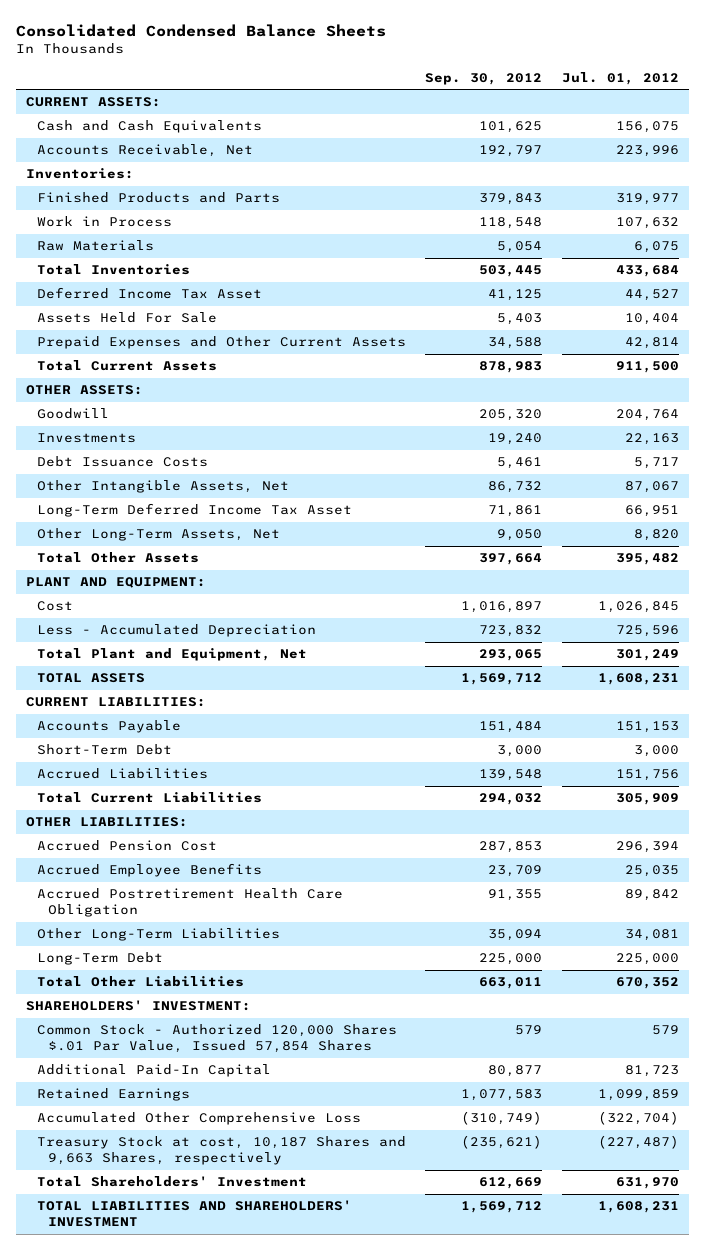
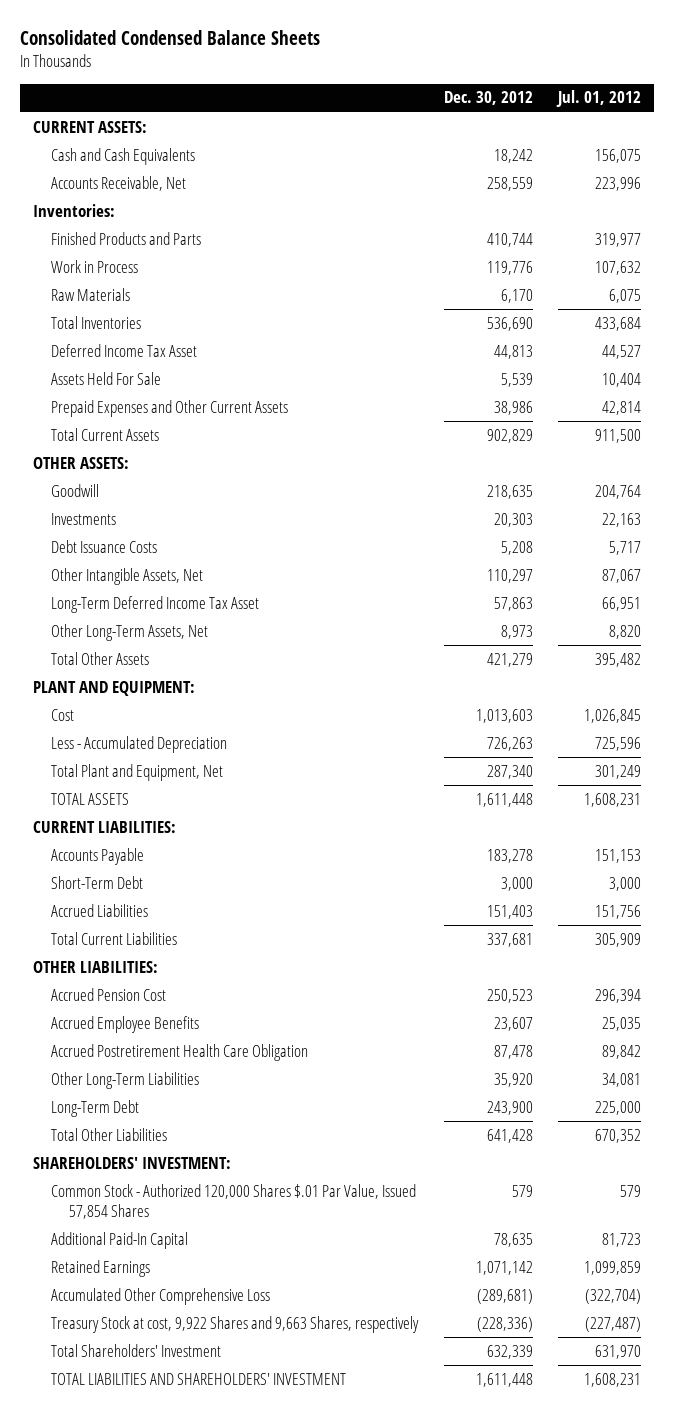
[425,72,543,85] Sep. 30, 2012 -> none
none -> [443,91,533,106] Dec. 30, 2012
[36,1136,406,1166] Treasury Stock at cost, 10,187 Shares and 9,663 Shares, respectively -> [50,1315,419,1333] Treasury Stock at cost, 9,922 Shares and 9,663 Shares, respectively

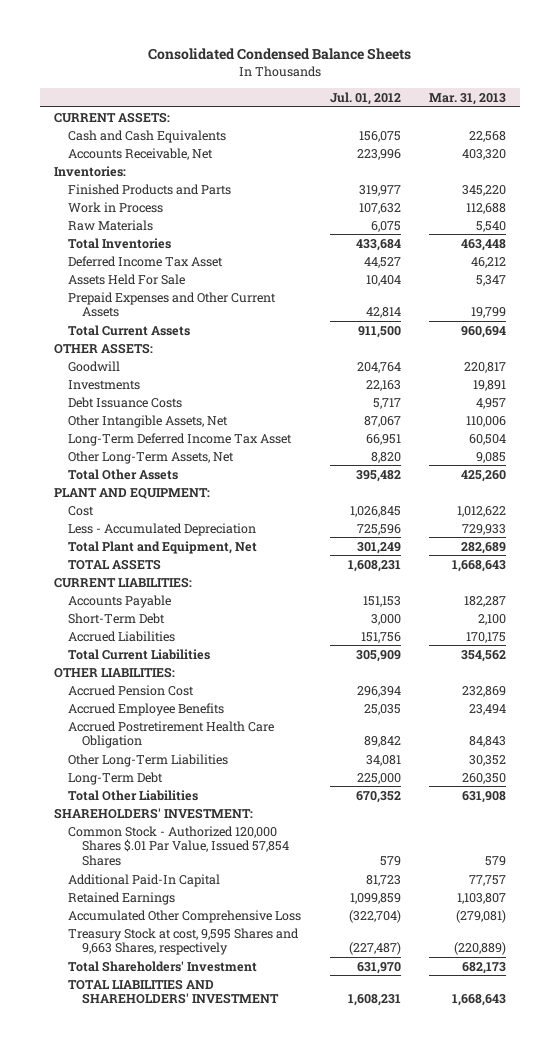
[443,91,533,106] Dec. 30, 2012 -> none
none -> [428,92,506,105] Mar. 31, 2013
[50,1315,419,1333] Treasury Stock at cost, 9,922 Shares and 9,663 Shares, respectively -> [68,927,300,956] Treasury Stock at cost, 9,595 Shares and 9,663 Shares, respectively

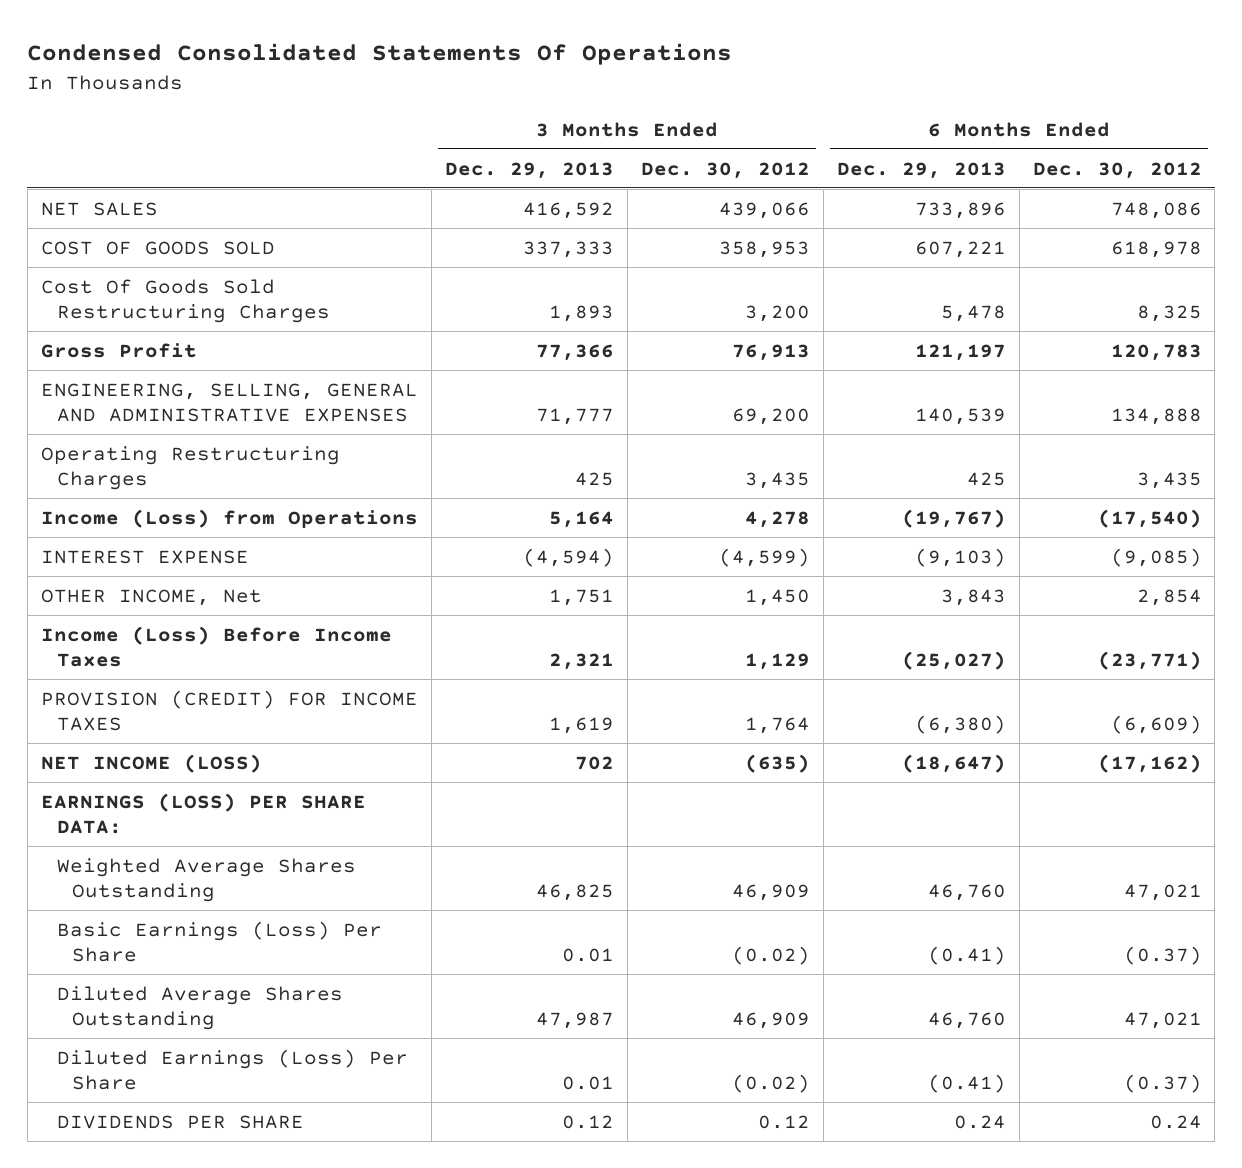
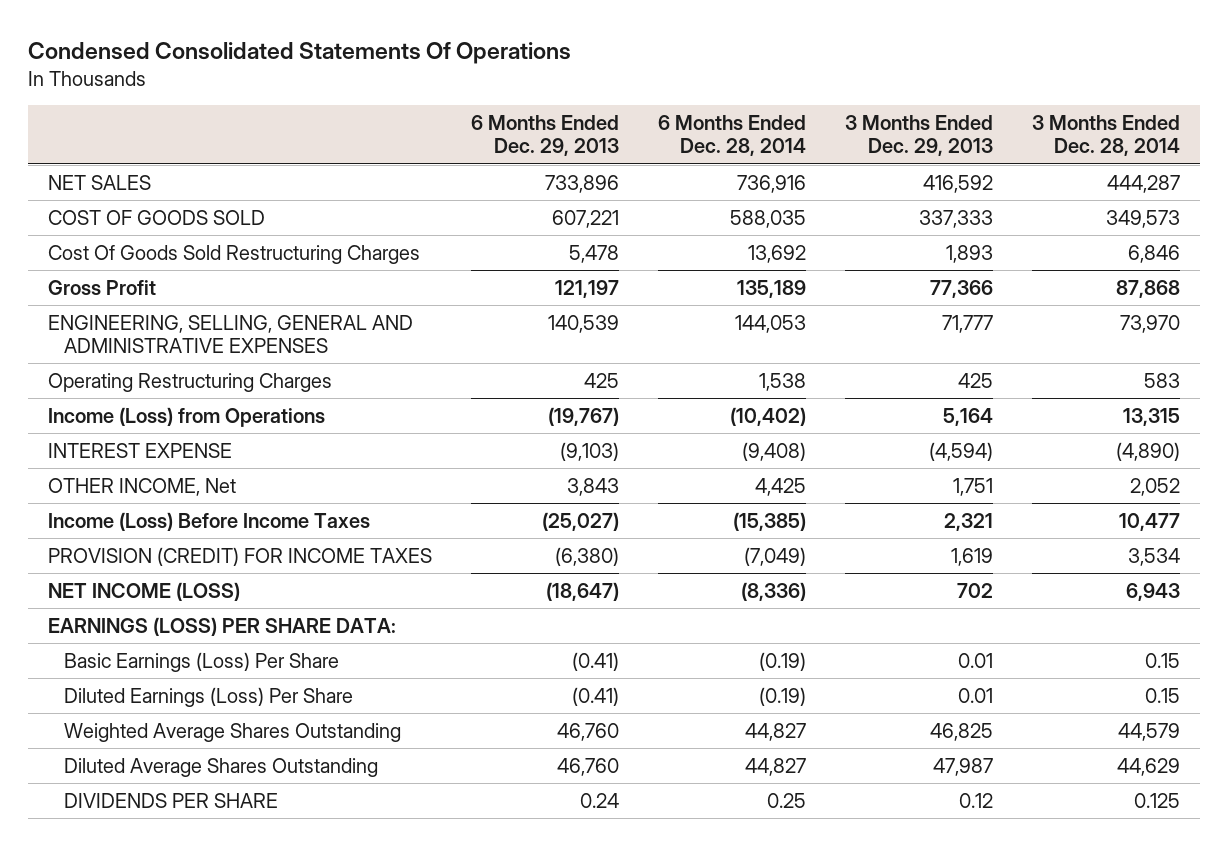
[640,161,810,179] Dec. 30, 2012 -> none
[1032,161,1202,179] Dec. 30, 2012 -> none
none -> [657,115,806,157] 6 Months Ended Dec. 28, 2014
none -> [1032,115,1181,157] 3 Months Ended Dec. 28, 2014
[56,857,356,903] Weighted Average Shares Outstanding -> [64,722,402,742] Weighted Average Shares Outstanding
[56,985,343,1031] Diluted Average Shares Outstanding -> [64,757,379,777] Diluted Average Shares Outstanding

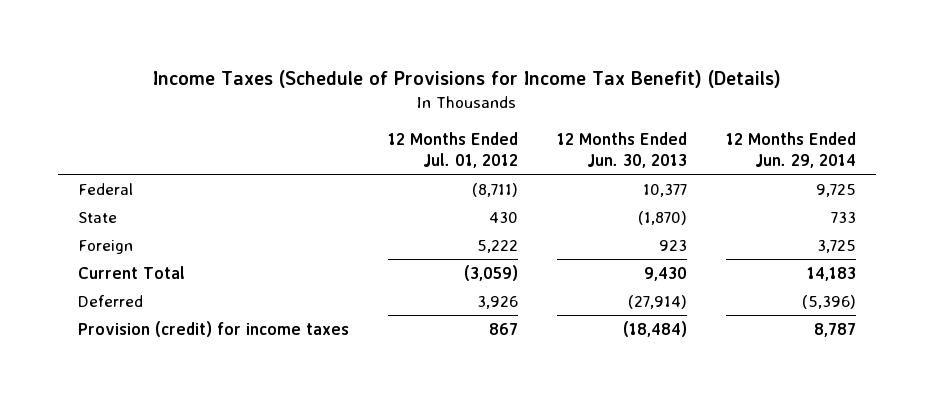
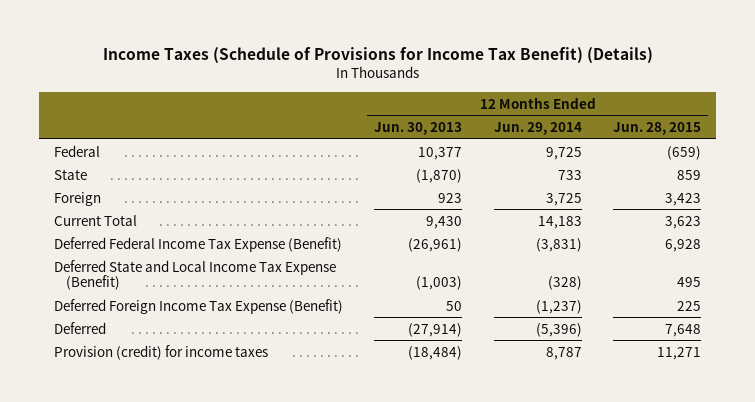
[388,131,519,169] 12 Months Ended Jul. 01, 2012 -> none
none -> [612,122,701,136] Jun. 28, 2015
none -> [54,236,343,252] Deferred Federal Income Tax Expense (Benefit)
none -> [54,259,337,291] Deferred State and Local Income Tax Expense (Benefit)
none -> [54,298,344,314] Deferred Foreign Income Tax Expense (Benefit)

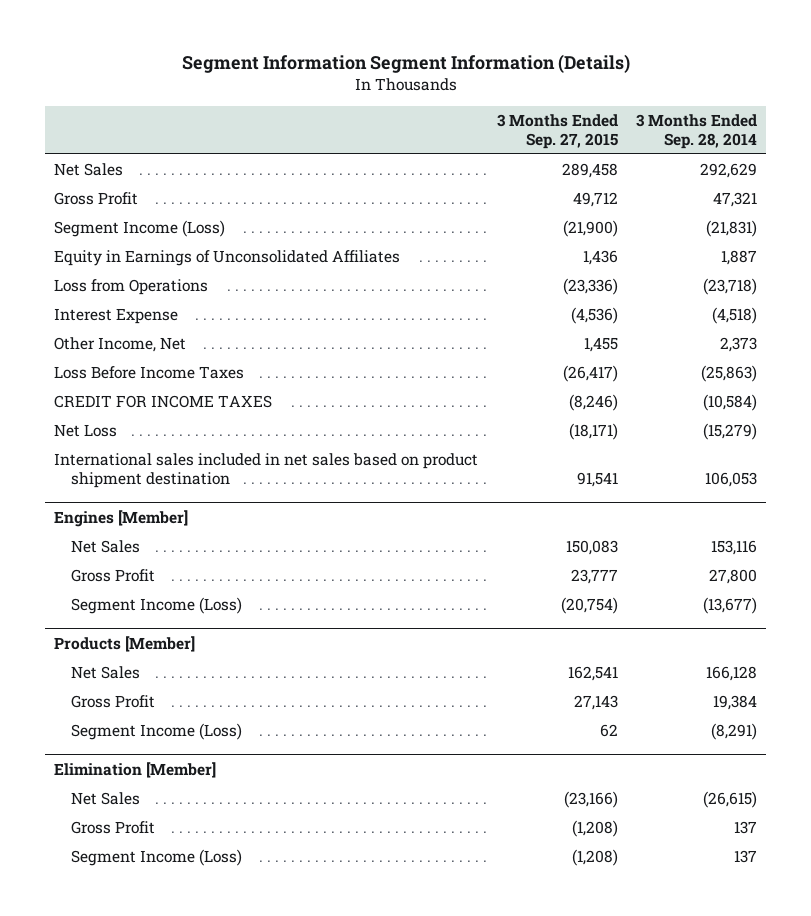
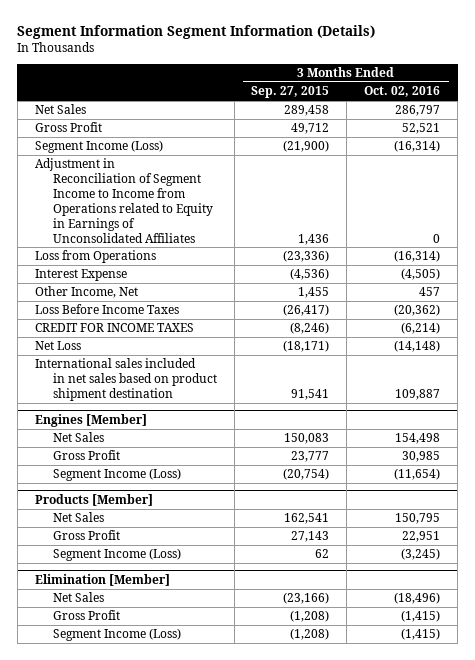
[635,113,757,149] 3 Months Ended Sep. 28, 2014 -> none
none -> [364,86,441,98] Oct. 02, 2016
[54,250,401,267] Equity in Earnings of Unconsolidated Affiliates -> [34,158,213,243] Adjustment in Reconciliation of Segment Income to Income from Operations related to Equity in Earnings of Unconsolidated Affiliates

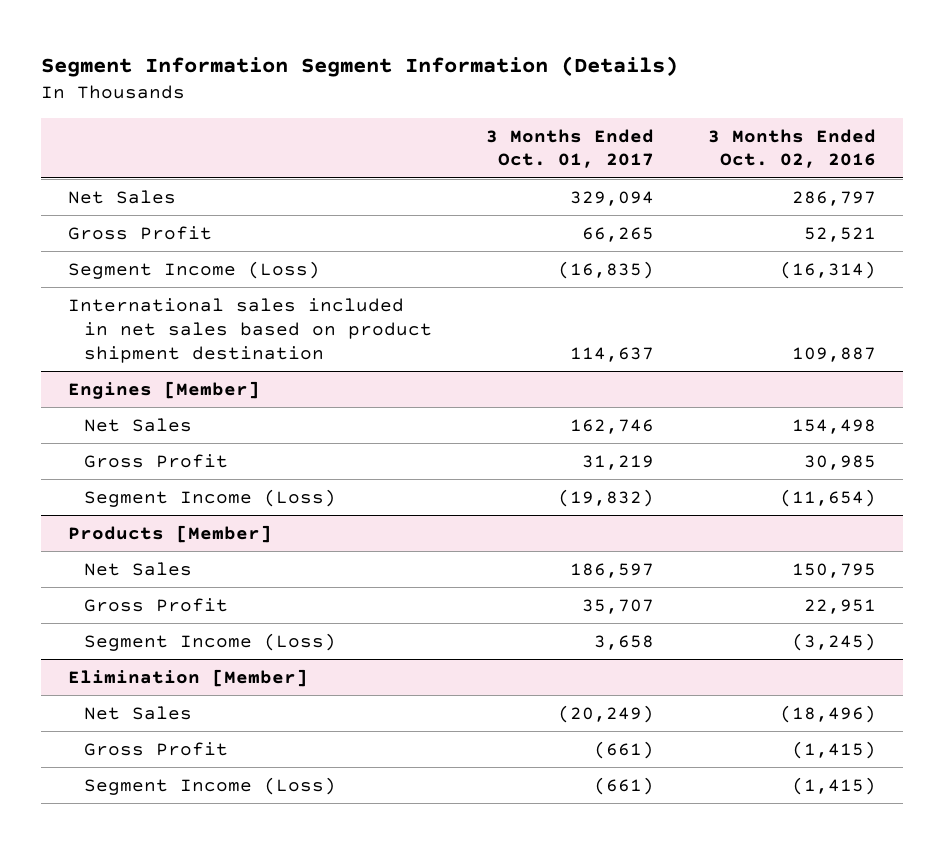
[251,86,330,99] Sep. 27, 2015 -> none
none -> [486,128,655,169] 3 Months Ended Oct. 01, 2017
[34,158,213,243] Adjustment in Reconciliation of Segment Income to Income from Operations related to Equity in Earnings of Unconsolidated Affiliates -> none
[34,250,156,264] Loss from Operations -> none
[34,269,127,282] Interest Expense -> none
[34,286,138,299] Other Income, Net -> none
[34,304,179,315] Loss Before Income Taxes -> none
[34,323,194,333] CREDIT FOR INCOME TAXES -> none
[34,341,81,351] Net Loss -> none

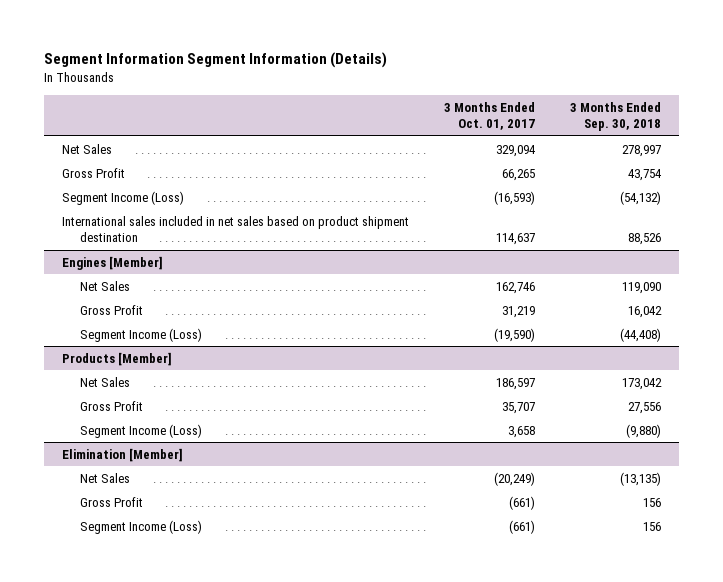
[707,128,876,169] 3 Months Ended Oct. 02, 2016 -> none
none -> [570,101,662,132] 3 Months Ended Sep. 30, 2018
[558,261,655,280] (16,835) -> [493,190,535,205] (16,593)
[558,489,655,508] (19,832) -> [493,327,535,342] (19,590)

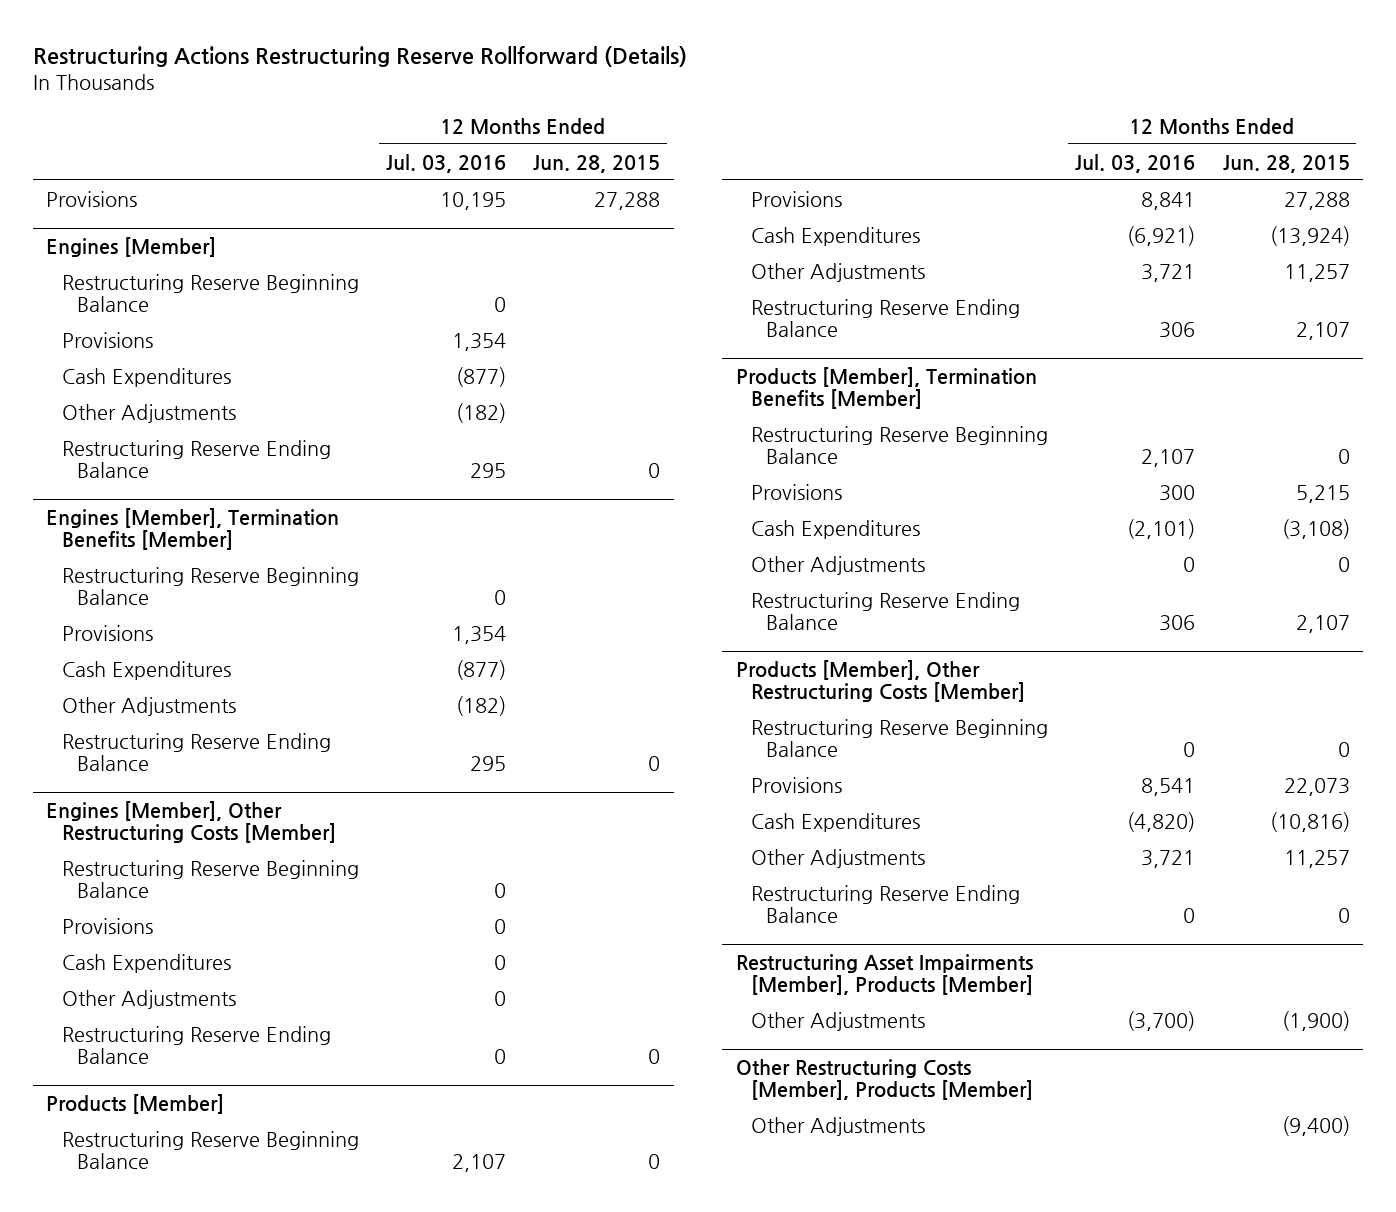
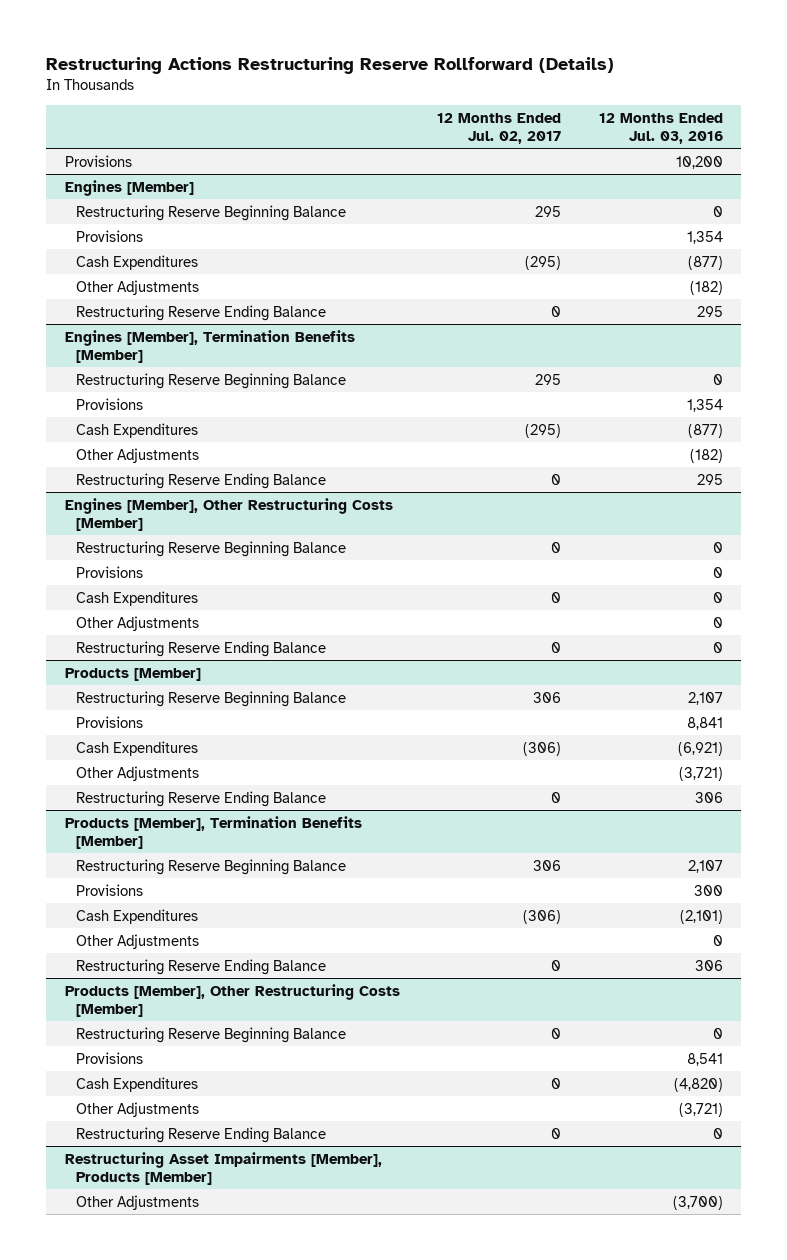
[533,154,661,173] Jun. 28, 2015 -> none
none -> [437,113,562,144] 12 Months Ended Jul. 02, 2017
[439,191,506,210] 10,195 -> [675,155,723,169] 10,200
[1141,263,1196,282] 3,721 -> [678,766,723,781] (3,721)
[1141,849,1196,868] 3,721 -> [678,1102,723,1117] (3,721)
[735,1058,1033,1101] Other Restructuring Costs [Member], Products [Member] -> none
[750,1116,925,1136] Other Adjustments -> none

